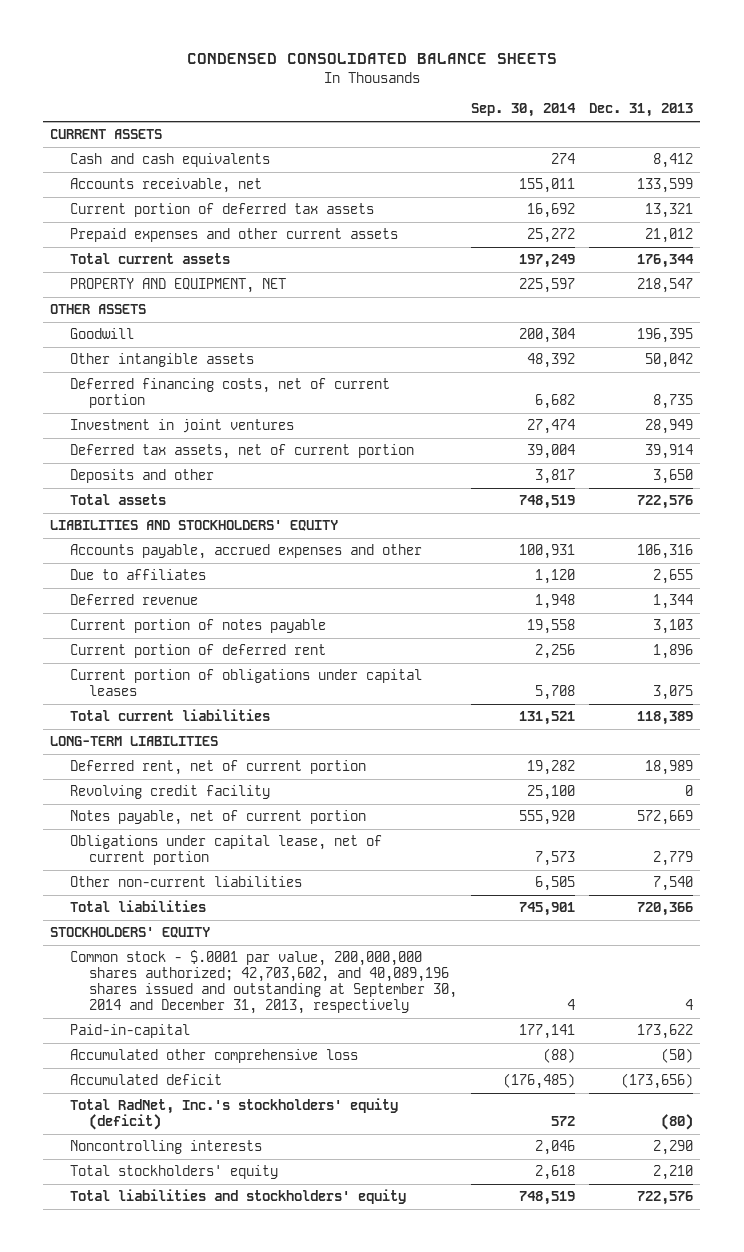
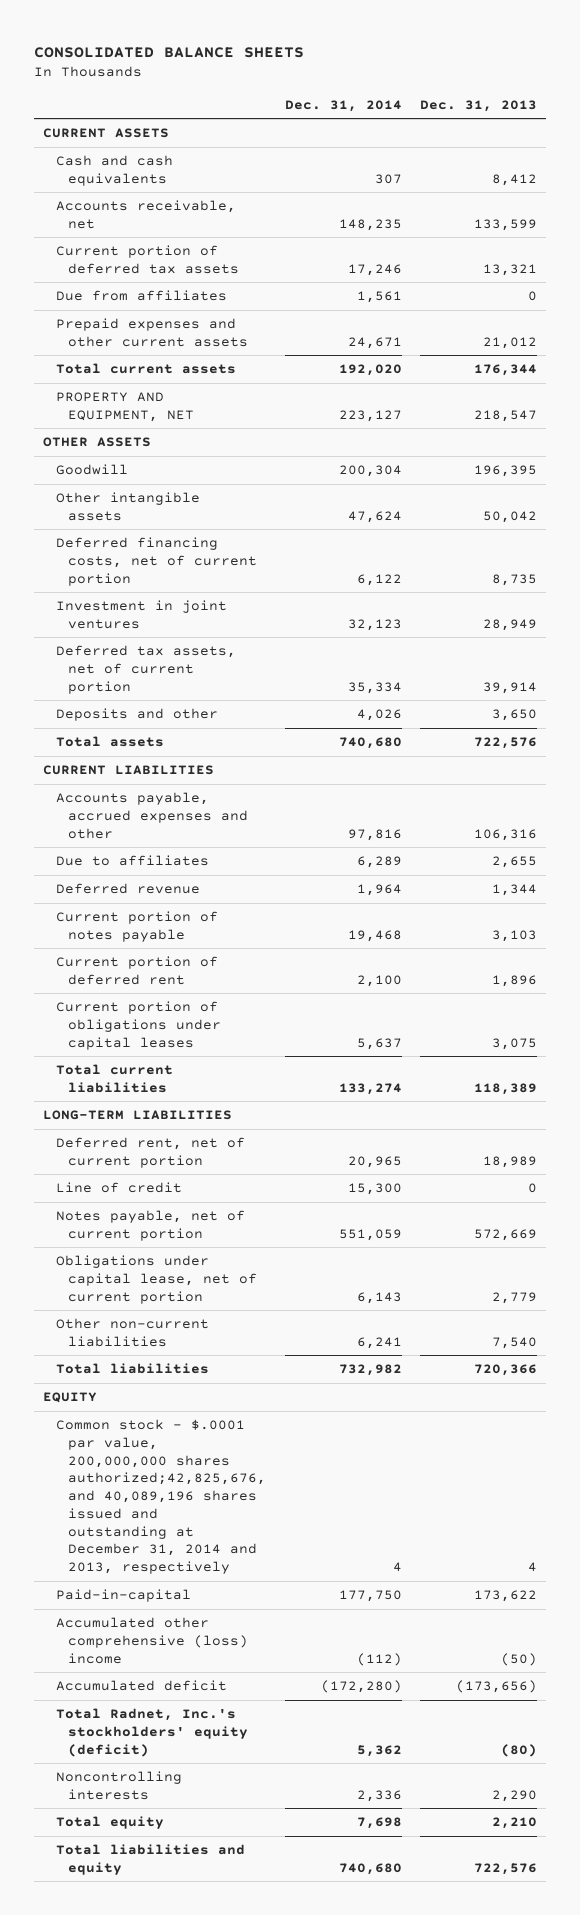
[186,53,557,65] CONDENSED CONSOLIDATED BALANCE SHEETS -> [34,46,305,58] CONSOLIDATED BALANCE SHEETS
[471,103,577,118] Sep. 30, 2014 -> none
none -> [284,99,402,112] Dec. 31, 2014
none -> [55,290,227,302] Due from affiliates
[50,520,339,532] LIABILITIES AND STOCKHOLDERS' EQUITY -> none
none -> [43,765,215,776] CURRENT LIABILITIES
[69,785,270,800] Revolving credit facility -> [55,1182,182,1194] Line of credit
[50,927,211,939] STOCKHOLDERS' EQUITY -> [43,1392,98,1404] EQUITY
[69,950,457,1015] Common stock - $.0001 par value, 200,000,000 shares authorized; 42,703,602, and 40,089,196 shares issued and outstanding at September 30, 2014 and December 31, 2013, respectively -> [55,1419,267,1575] Common stock - $.0001 par value, 200,000,000 shares authorized;42,825,676, and 40,089,196 shares issued and outstanding at December 31, 2014 and 2013, respectively
[69,1049,358,1064] Accumulated other comprehensive loss -> [55,1617,249,1664] Accumulated other comprehensive (loss) income
[69,1098,398,1131] Total RadNet, Inc.'s stockholders' equity (deficit) -> [55,1708,249,1757] Total Radnet, Inc.'s stockholders' equity (deficit)
[69,1165,278,1180] Total stockholders' equity -> [55,1816,164,1830] Total equity
[69,1189,406,1205] Total liabilities and stockholders' equity -> [55,1844,245,1875] Total liabilities and equity

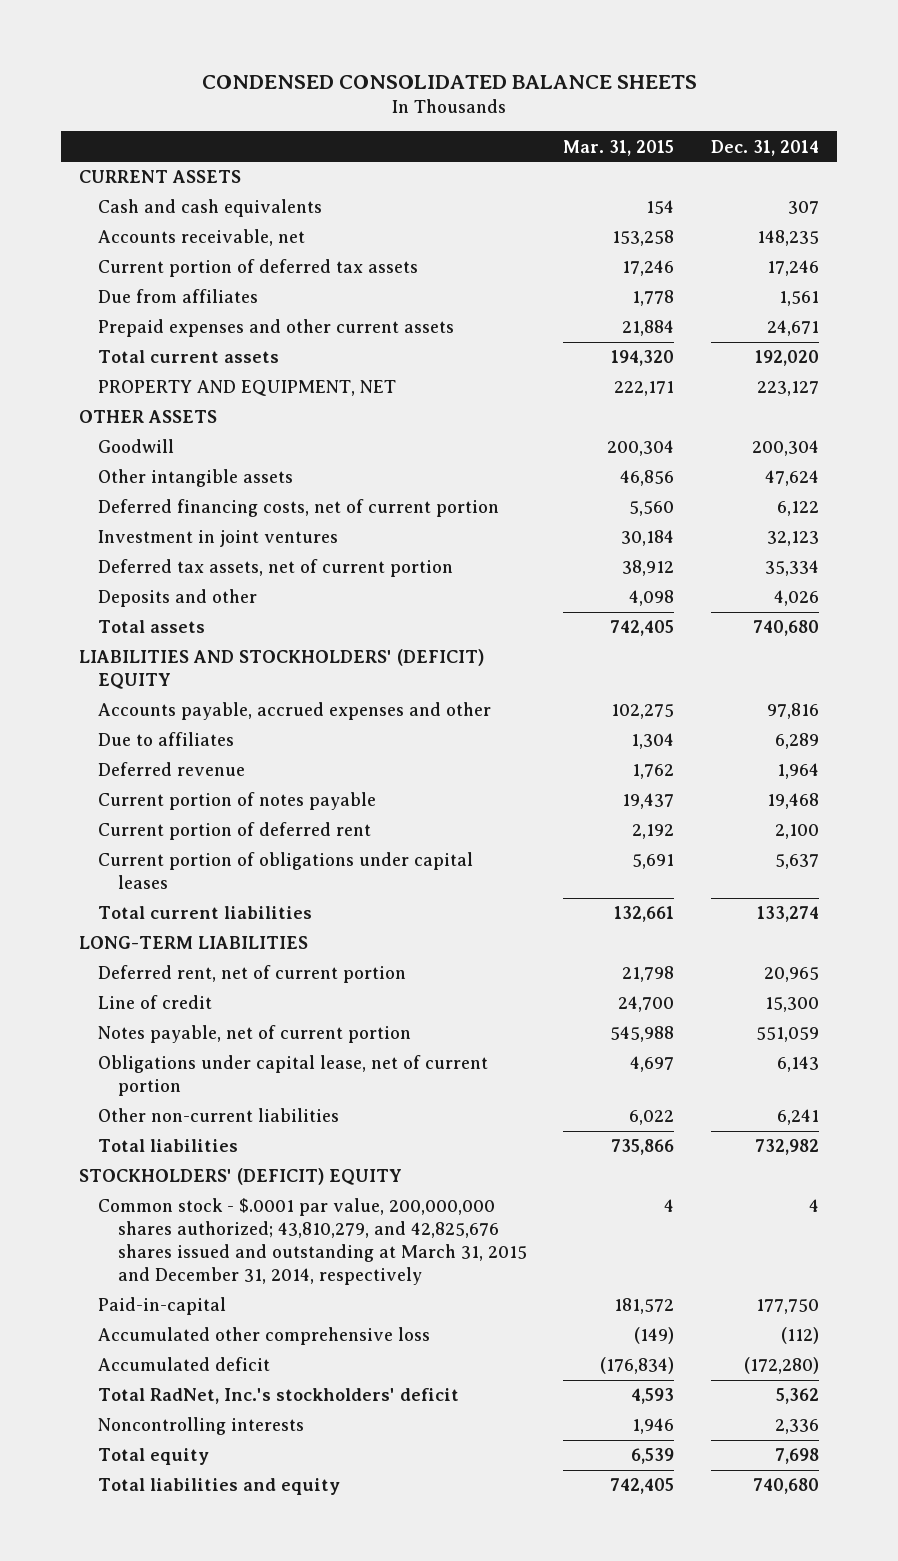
[34,46,305,58] CONSOLIDATED BALANCE SHEETS -> [201,74,697,89] CONDENSED CONSOLIDATED BALANCE SHEETS
[419,99,537,112] Dec. 31, 2013 -> none
none -> [563,139,675,156] Mar. 31, 2015
[43,765,215,776] CURRENT LIABILITIES -> none
none -> [78,649,484,690] LIABILITIES AND STOCKHOLDERS' (DEFICIT) EQUITY
[43,1392,98,1404] EQUITY -> [78,1168,402,1186] STOCKHOLDERS' (DEFICIT) EQUITY
[55,1419,267,1575] Common stock - $.0001 par value, 200,000,000 shares authorized;42,825,676, and 40,089,196 shares issued and outstanding at December 31, 2014 and 2013, respectively -> [98,1198,528,1285] Common stock - $.0001 par value, 200,000,000 shares authorized; 43,810,279, and 42,825,676 shares issued and outstanding at March 31, 2015 and December 31, 2014, respectively
[55,1617,249,1664] Accumulated other comprehensive (loss) income -> [98,1327,431,1346] Accumulated other comprehensive loss
[55,1708,249,1757] Total Radnet, Inc.'s stockholders' equity (deficit) -> [98,1388,460,1405] Total RadNet, Inc.'s stockholders' deficit

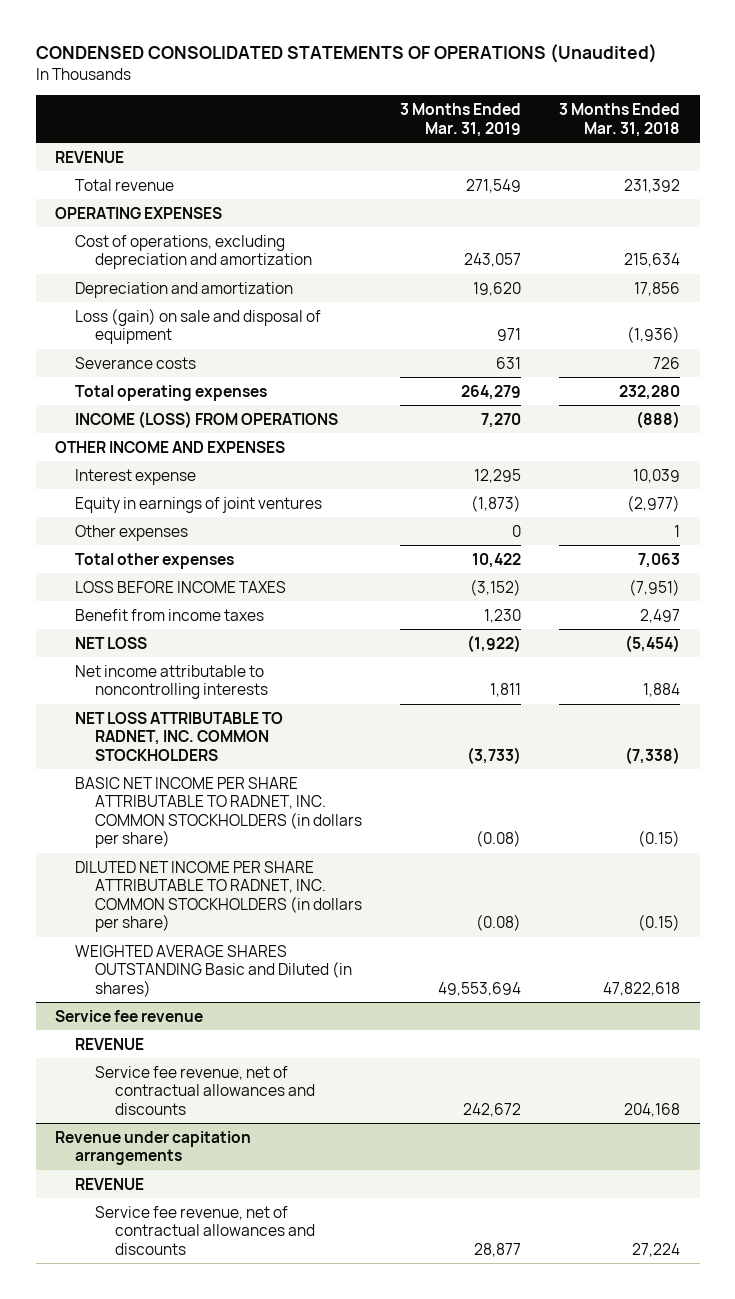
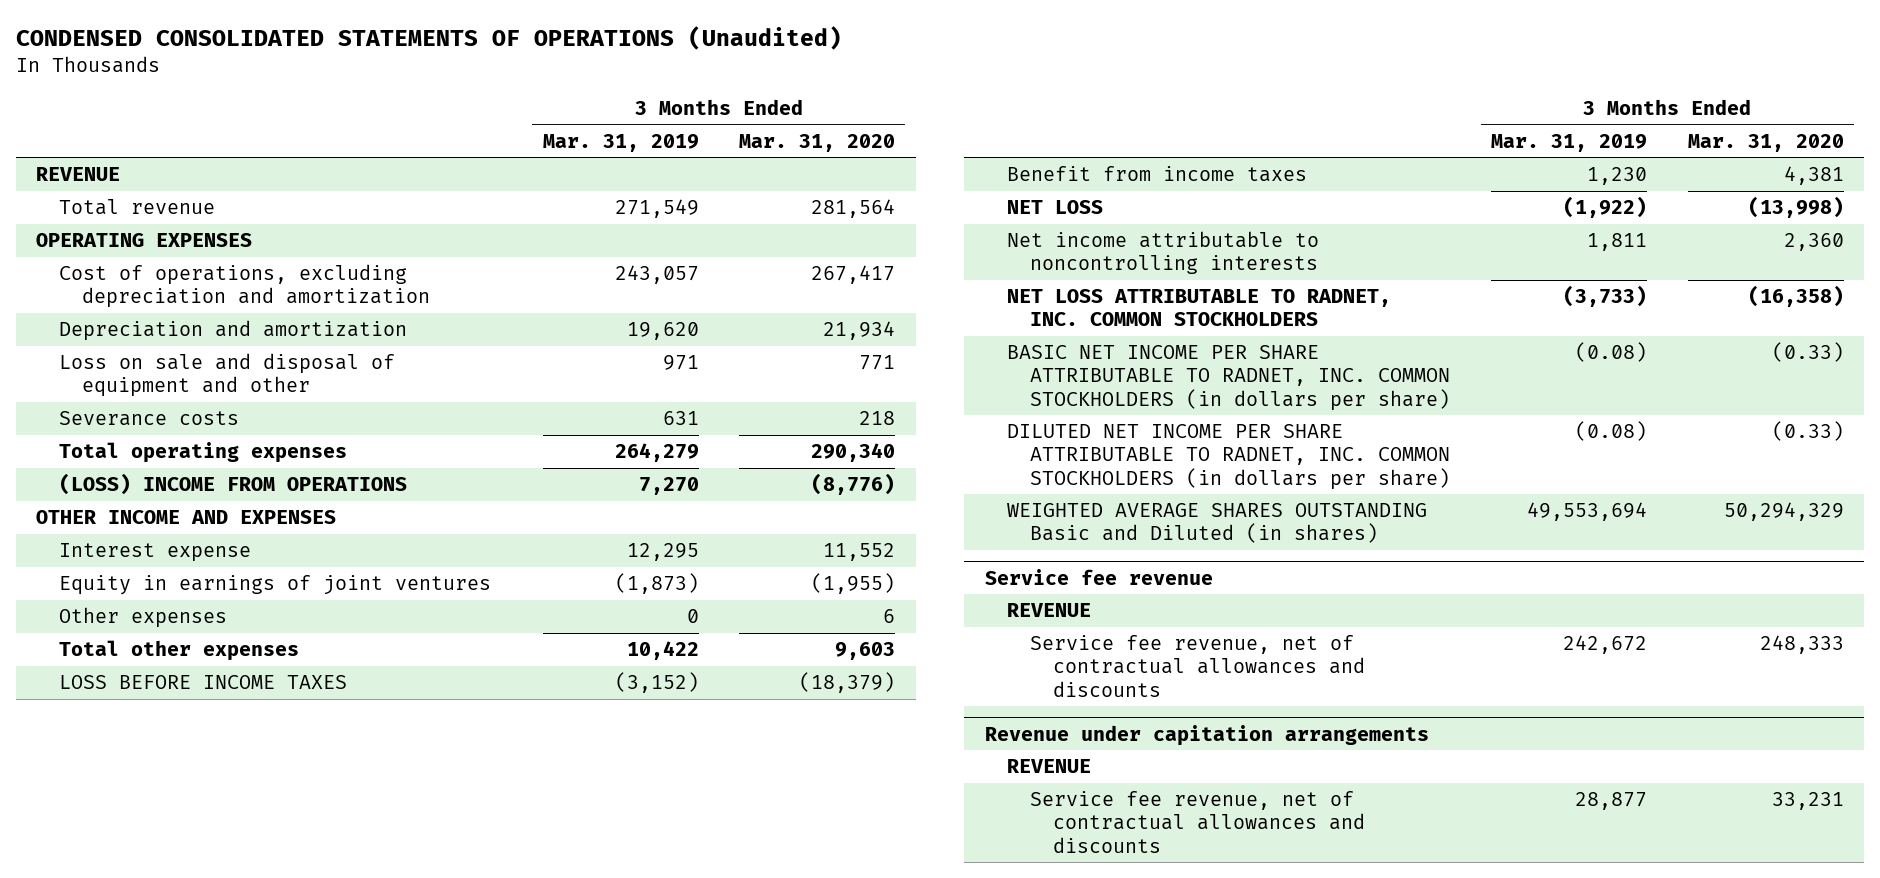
[559,103,681,137] 3 Months Ended Mar. 31, 2018 -> none
none -> [739,133,896,152] Mar. 31, 2020
[74,307,321,345] Loss (gain) on sale and disposal of equipment -> [59,353,396,398] Loss on sale and disposal of equipment and other
[74,410,338,428] INCOME (LOSS) FROM OPERATIONS -> [59,473,408,496] (LOSS) INCOME FROM OPERATIONS

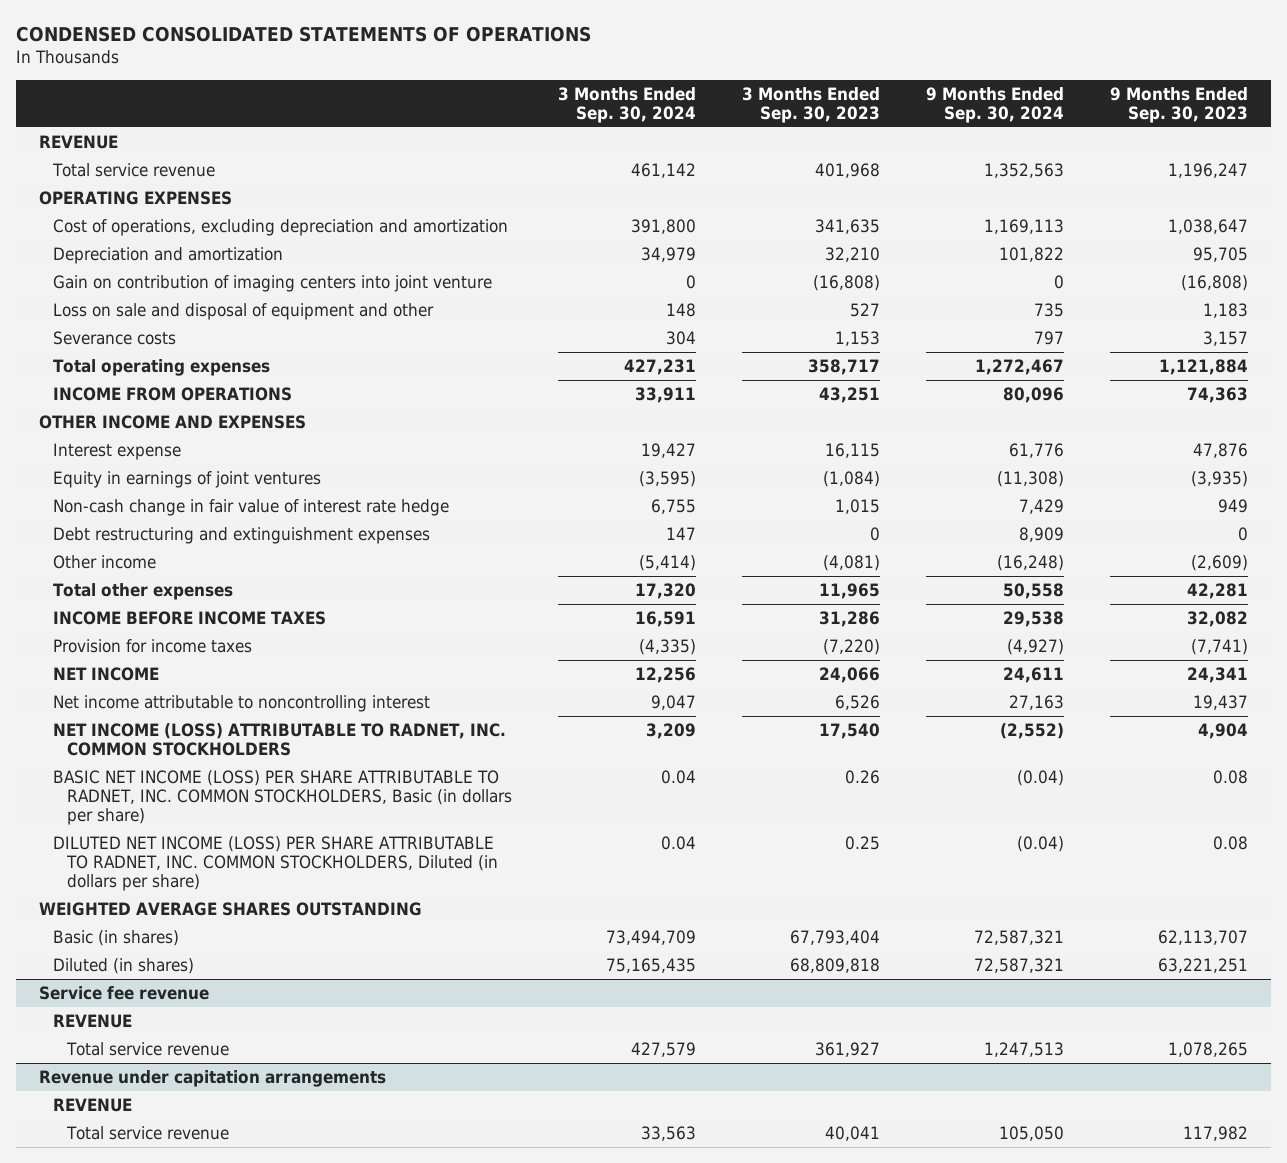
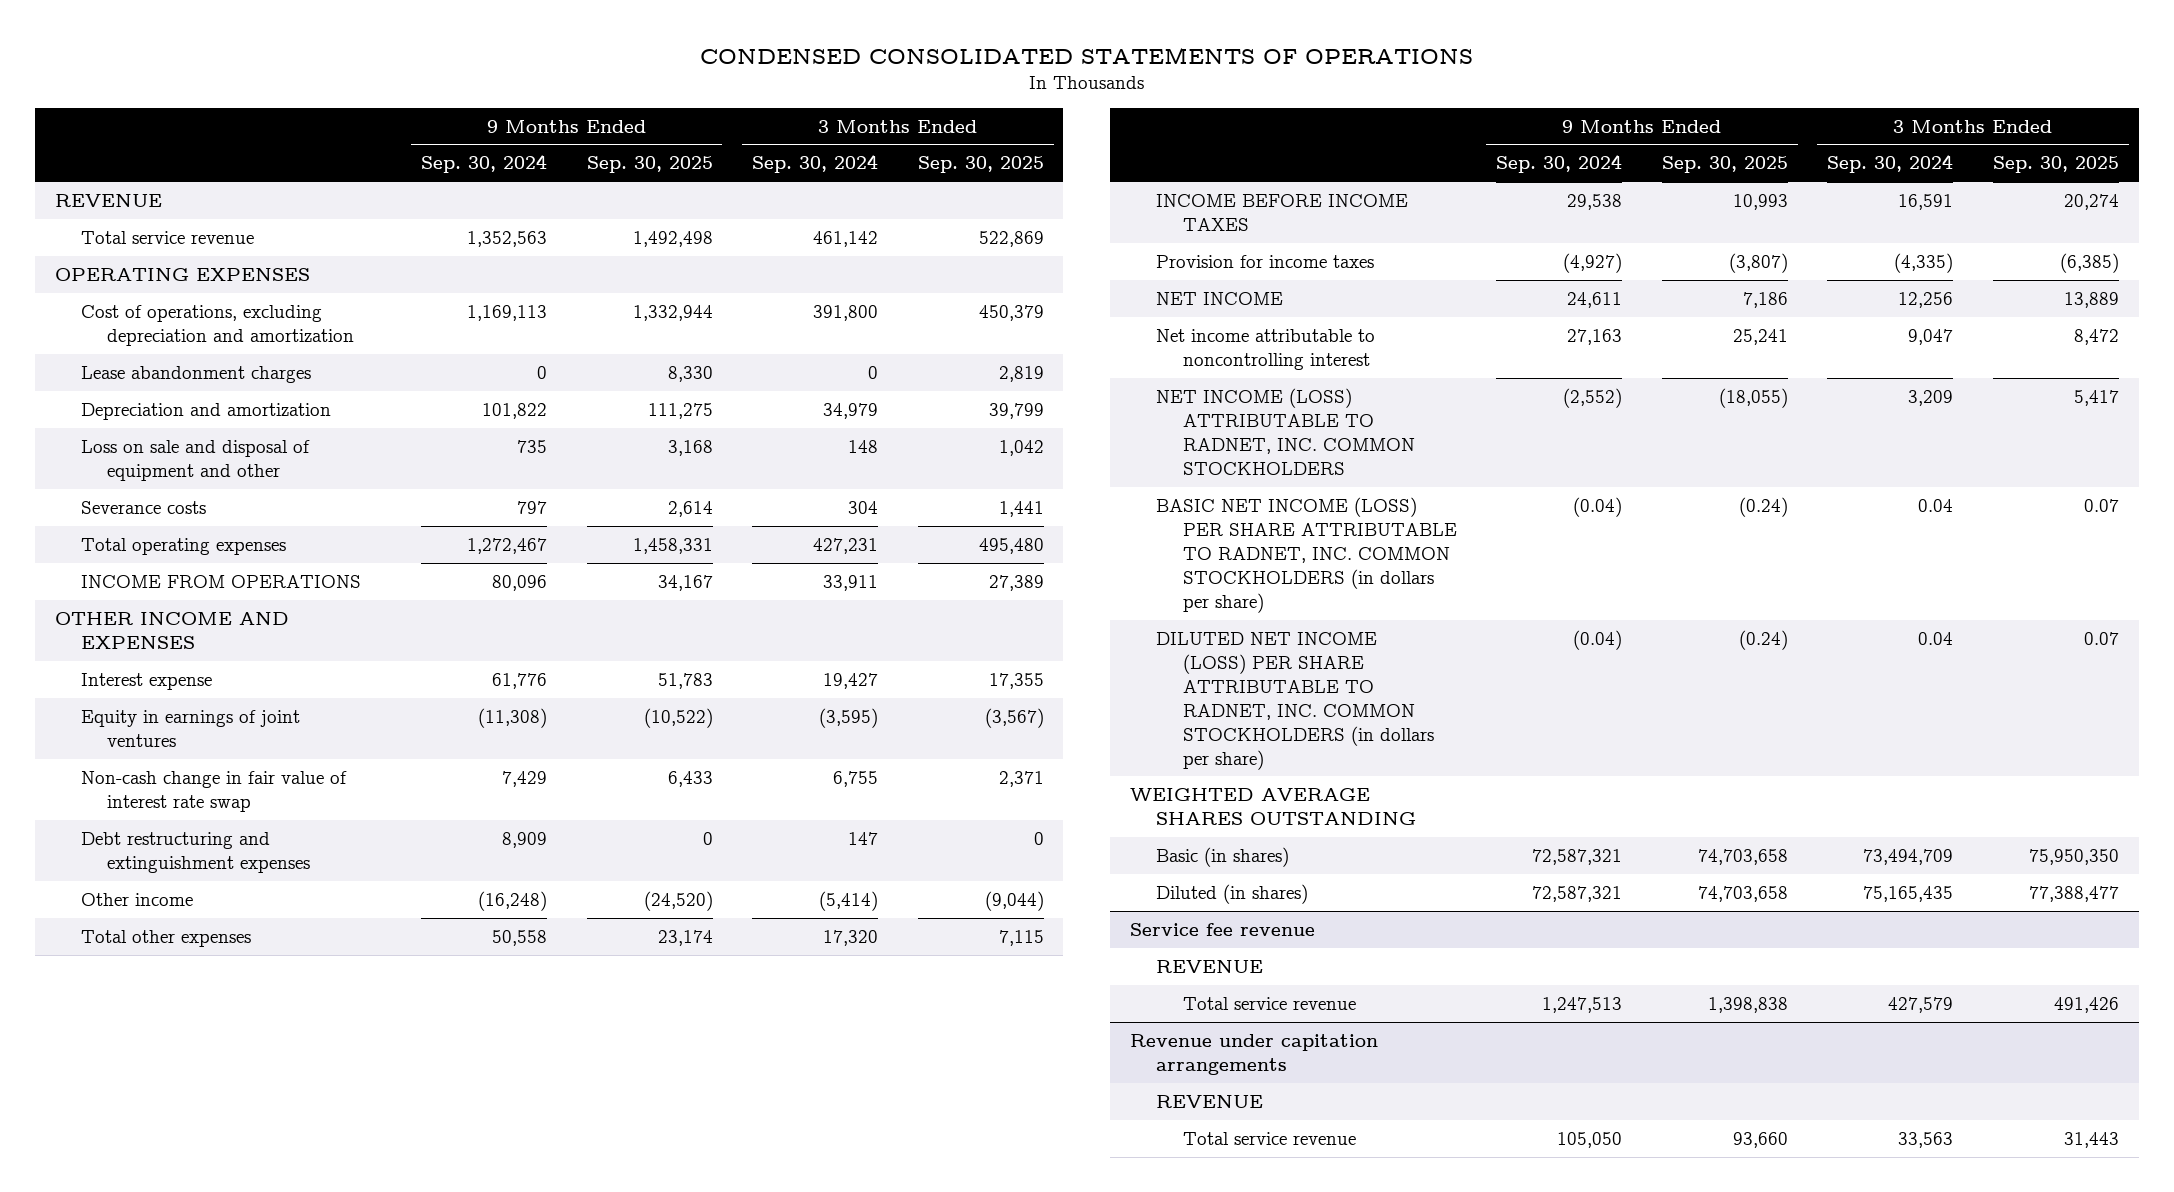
[742,86,881,123] 3 Months Ended Sep. 30, 2023 -> none
[1110,86,1249,123] 9 Months Ended Sep. 30, 2023 -> none
none -> [586,156,713,174] Sep. 30, 2025
none -> [917,156,1044,174] Sep. 30, 2025
none -> [81,365,312,383] Lease abandonment charges
[52,274,492,292] Gain on contribution of imaging centers into joint venture -> none
[52,498,449,516] Non-cash change in fair value of interest rate hedge -> [81,770,348,812] Non-cash change in fair value of interest rate swap
[52,769,513,826] BASIC NET INCOME (LOSS) PER SHARE ATTRIBUTABLE TO RADNET, INC. COMMON STOCKHOLDERS, Basic (in dollars per share) -> [1156,496,1457,613] BASIC NET INCOME (LOSS) PER SHARE ATTRIBUTABLE TO RADNET, INC. COMMON STOCKHOLDERS (in dollars per share)
[52,835,499,892] DILUTED NET INCOME (LOSS) PER SHARE ATTRIBUTABLE TO RADNET, INC. COMMON STOCKHOLDERS, Diluted (in dollars per share) -> [1156,631,1434,770] DILUTED NET INCOME (LOSS) PER SHARE ATTRIBUTABLE TO RADNET, INC. COMMON STOCKHOLDERS (in dollars per share)

